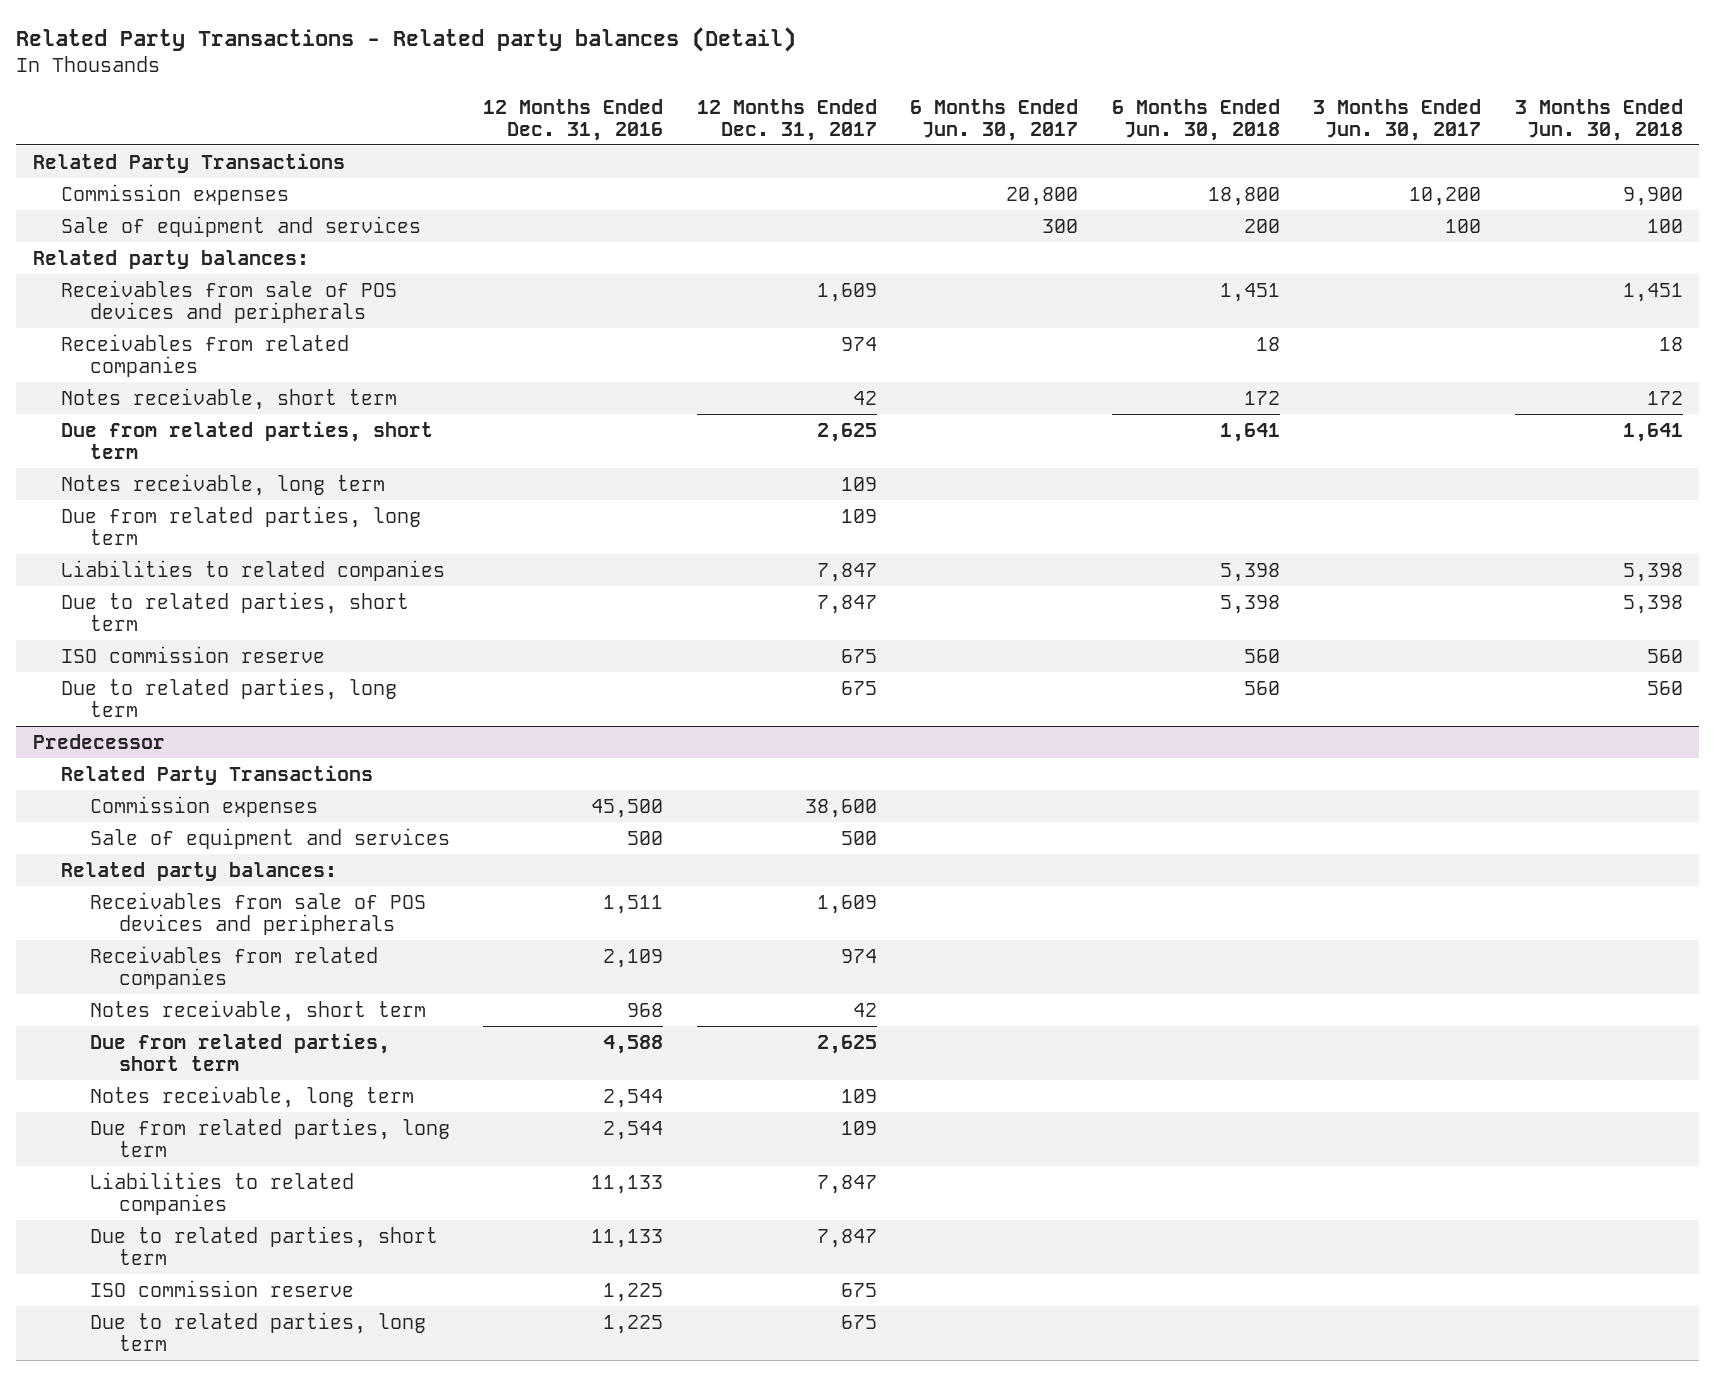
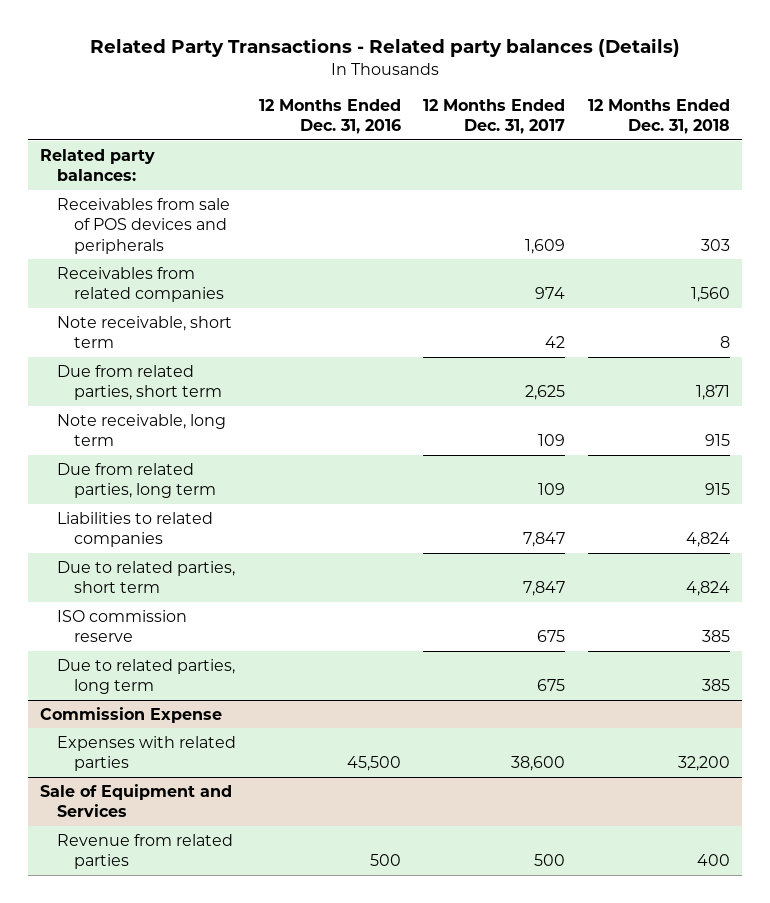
[15,26,796,52] Related Party Transactions - Related party balances (Detail) -> [90,38,681,58] Related Party Transactions - Related party balances (Details)
[910,98,1079,141] 6 Months Ended Jun. 30, 2017 -> none
[1111,98,1280,141] 6 Months Ended Jun. 30, 2018 -> none
[1313,98,1482,141] 3 Months Ended Jun. 30, 2017 -> none
[1514,98,1683,141] 3 Months Ended Jun. 30, 2018 -> none
none -> [588,98,731,135] 12 Months Ended Dec. 31, 2018
[32,152,345,173] Related Party Transactions -> none
[61,183,290,205] Commission expenses -> none
[61,215,422,237] Sale of equipment and services -> none
[61,387,398,410] Notes receivable, short term -> [56,315,232,349] Note receivable, short term
[61,473,386,496] Notes receivable, long term -> [56,413,226,447] Note receivable, long term
[32,733,165,749] Predecessor -> none
[61,764,374,785] Related Party Transactions -> none
[61,861,338,881] Related party balances: -> none
[89,891,426,935] Receivables from sale of POS devices and peripherals -> none
[89,945,378,989] Receivables from related companies -> none
[89,999,426,1022] Notes receivable, short term -> none
[89,1032,390,1071] Due from related parties, short term -> none
[89,1085,414,1108] Notes receivable, long term -> none
[89,1117,450,1157] Due from related parties, long term -> none
[89,1171,354,1215] Liabilities to related companies -> none
[89,1225,438,1265] Due to related parties, short term -> none
[89,1279,354,1297] ISO commission reserve -> none
[89,1311,426,1351] Due to related parties, long term -> none
none -> [39,706,222,723] Commission Expense
[89,795,318,817] Commission expenses -> [56,735,236,772] Expenses with related parties
none -> [39,783,232,818] Sale of Equipment and Services
[89,827,450,849] Sale of equipment and services -> [56,833,233,870] Revenue from related parties

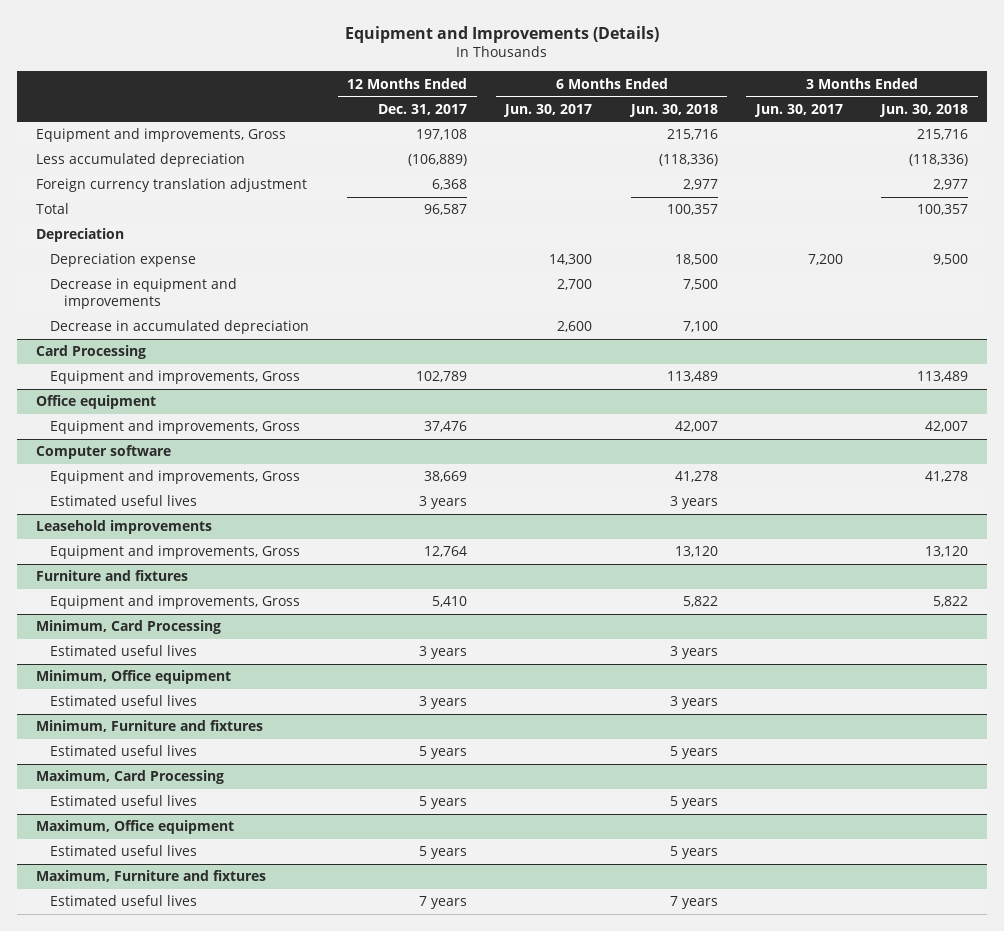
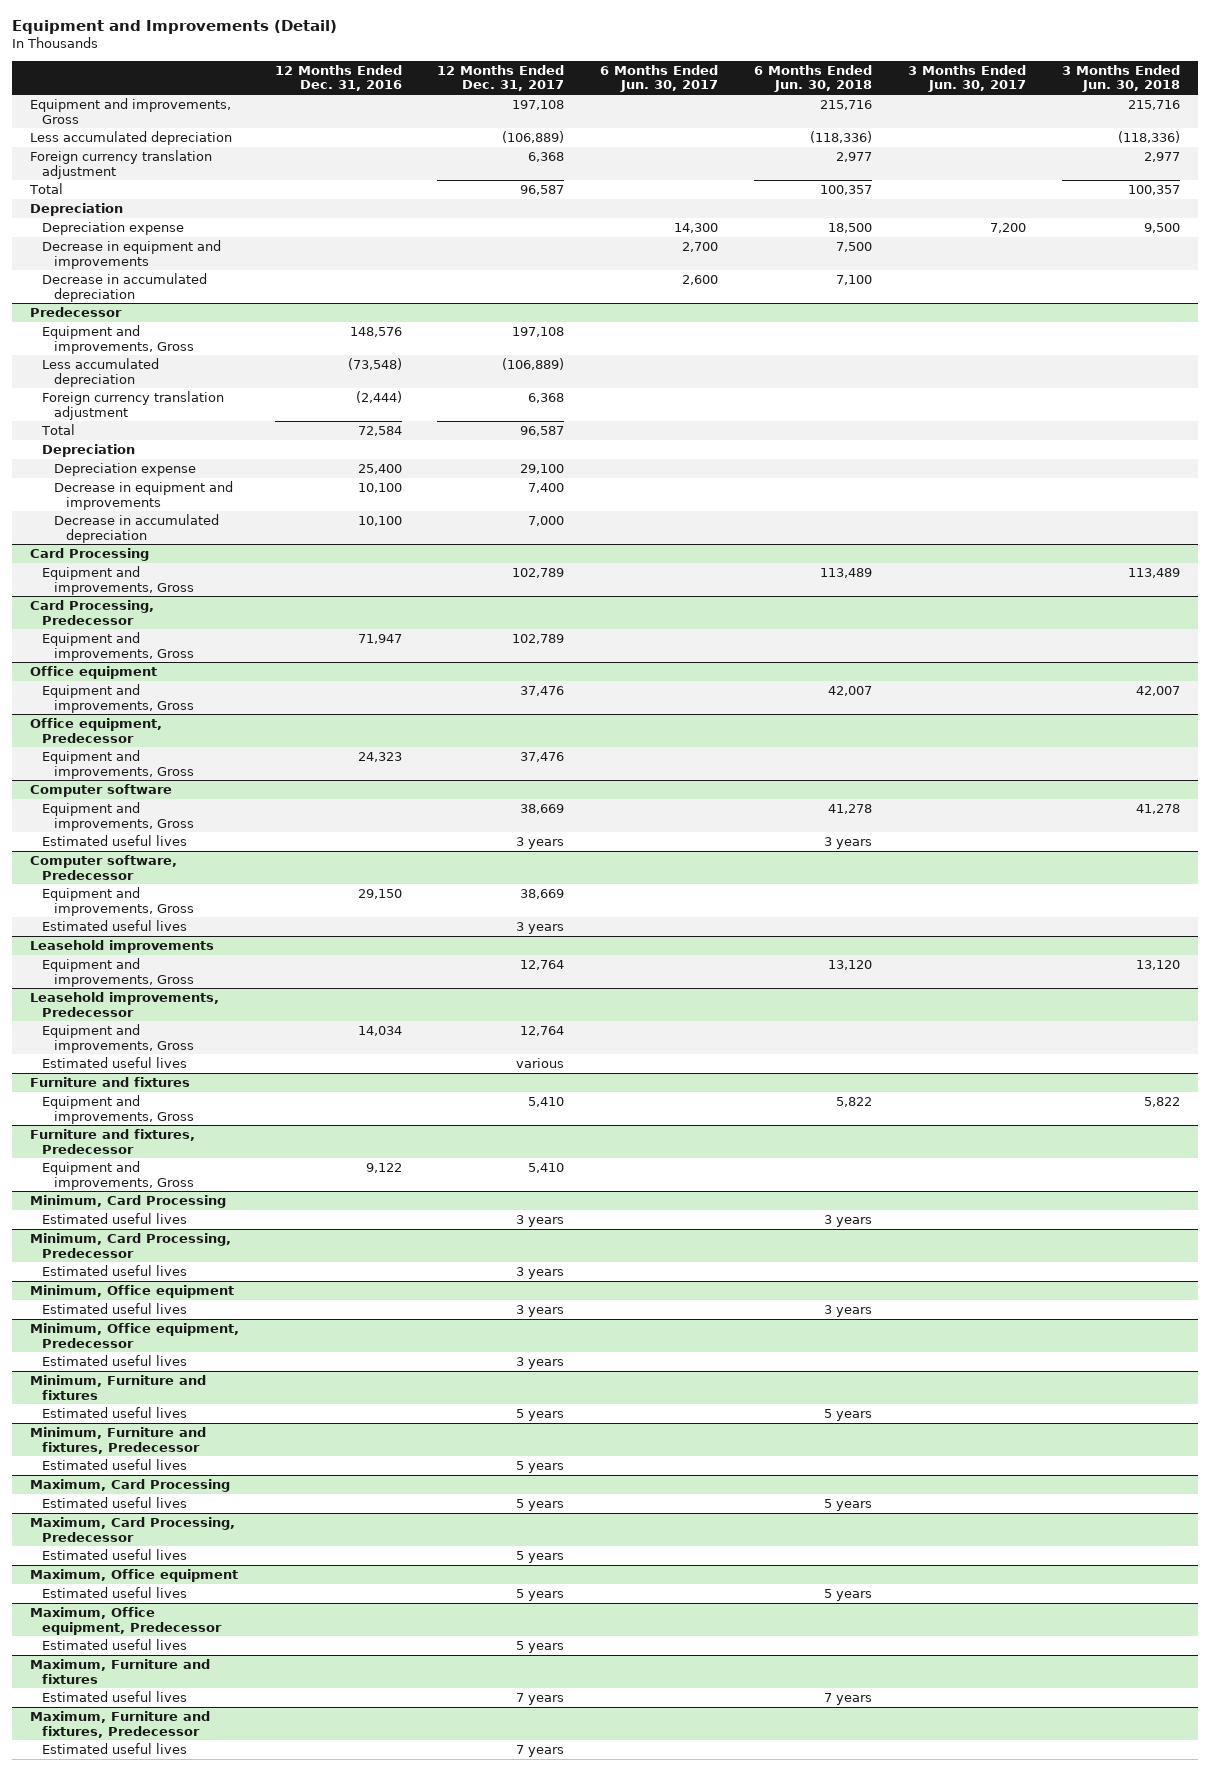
[345,25,660,43] Equipment and Improvements (Details) -> [11,20,337,35] Equipment and Improvements (Detail)
none -> [274,64,402,92] 12 Months Ended Dec. 31, 2016
none -> [29,306,122,317] Predecessor
none -> [41,324,194,354] Equipment and improvements, Gross
none -> [41,357,159,387] Less accumulated depreciation
none -> [41,390,224,420] Foreign currency translation adjustment
none -> [40,423,75,435] Total
none -> [41,443,135,457] Depreciation
none -> [53,462,196,476] Depreciation expense
none -> [53,480,233,510] Decrease in equipment and improvements
none -> [53,513,219,543] Decrease in accumulated depreciation
none -> [29,599,154,625] Card Processing, Predecessor
none -> [41,631,194,661] Equipment and improvements, Gross
none -> [29,717,162,743] Office equipment, Predecessor
none -> [41,749,194,779] Equipment and improvements, Gross
none -> [29,854,177,880] Computer software, Predecessor
none -> [41,886,194,916] Equipment and improvements, Gross
none -> [41,919,187,931] Estimated useful lives
none -> [29,991,219,1017] Leasehold improvements, Predecessor
none -> [41,1023,194,1053] Equipment and improvements, Gross
none -> [41,1056,187,1068] Estimated useful lives
none -> [29,1128,195,1154] Furniture and fixtures, Predecessor
none -> [41,1160,194,1190] Equipment and improvements, Gross
none -> [29,1232,231,1258] Minimum, Card Processing, Predecessor
none -> [41,1264,187,1276] Estimated useful lives
none -> [29,1322,239,1348] Minimum, Office equipment, Predecessor
none -> [41,1354,187,1366] Estimated useful lives
none -> [29,1426,206,1454] Minimum, Furniture and fixtures, Predecessor
none -> [41,1458,187,1470] Estimated useful lives
none -> [29,1516,235,1542] Maximum, Card Processing, Predecessor
none -> [41,1548,187,1560] Estimated useful lives
none -> [29,1606,222,1635] Maximum, Office equipment, Predecessor
none -> [41,1638,187,1650] Estimated useful lives
none -> [29,1710,210,1738] Maximum, Furniture and fixtures, Predecessor
none -> [41,1742,187,1754] Estimated useful lives

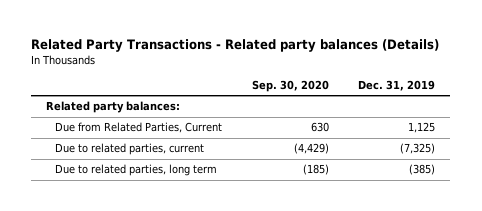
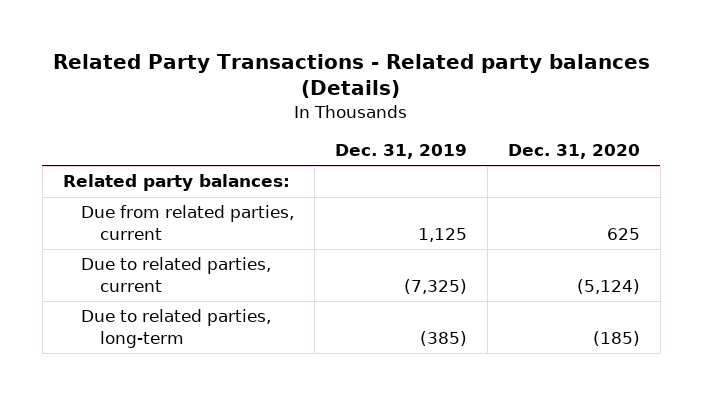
[251,80,329,93] Sep. 30, 2020 -> none
none -> [507,144,640,160] Dec. 31, 2020
[54,122,222,134] Due from Related Parties, Current -> [81,205,295,241] Due from related parties, current
[54,164,217,177] Due to related parties, long term -> [81,309,272,349] Due to related parties, long-term

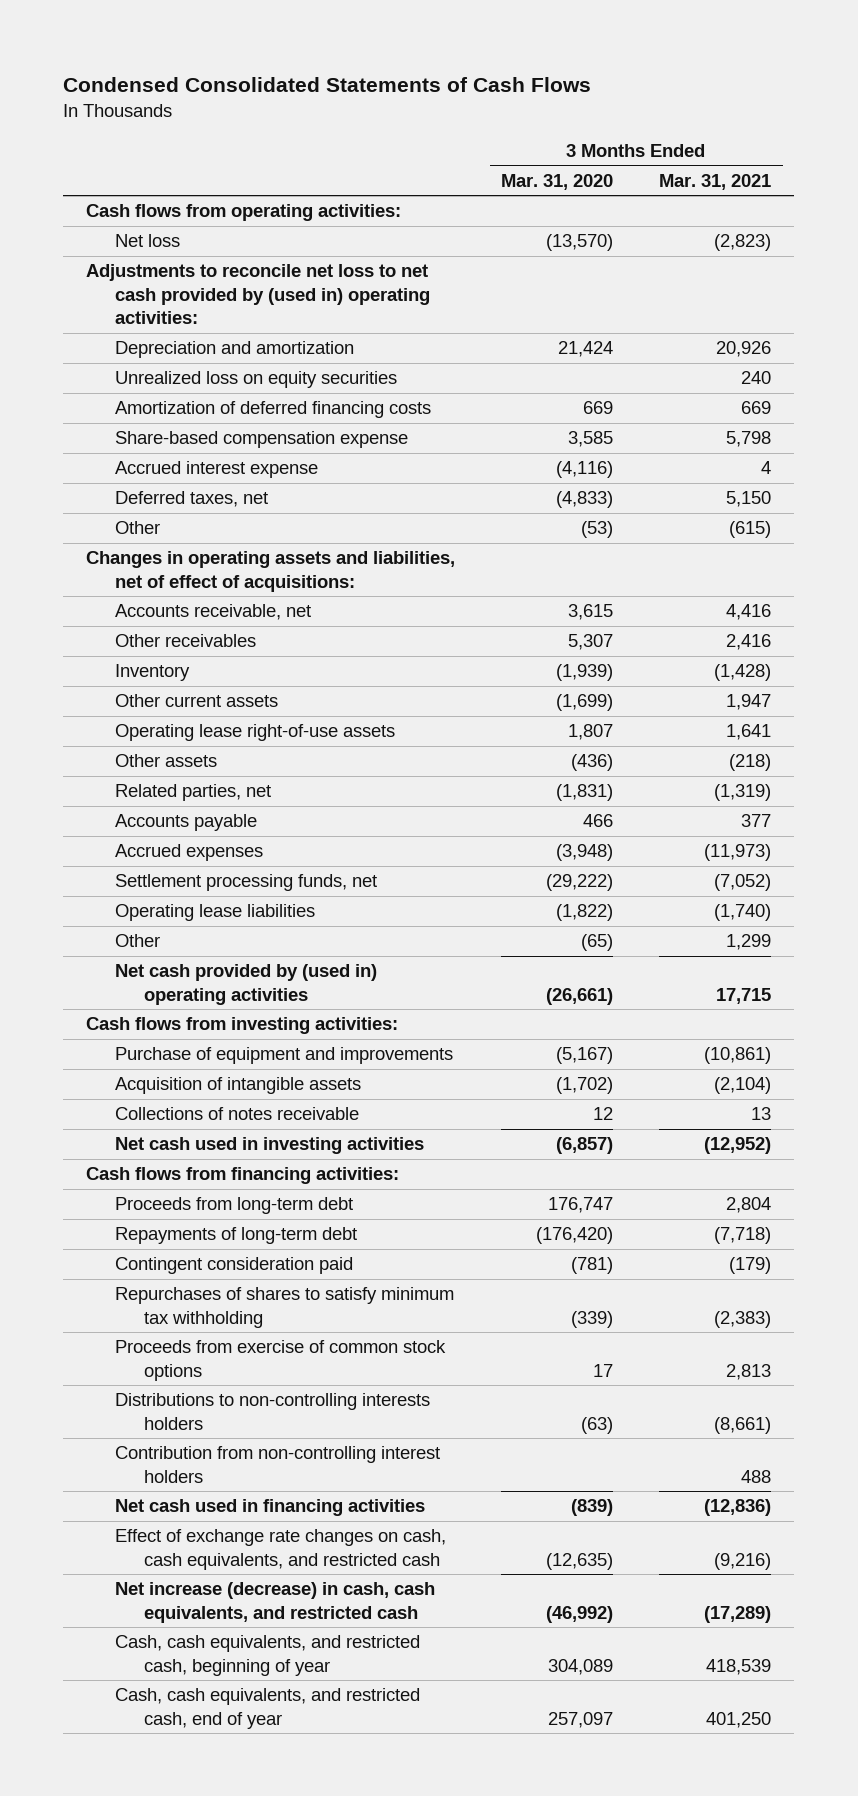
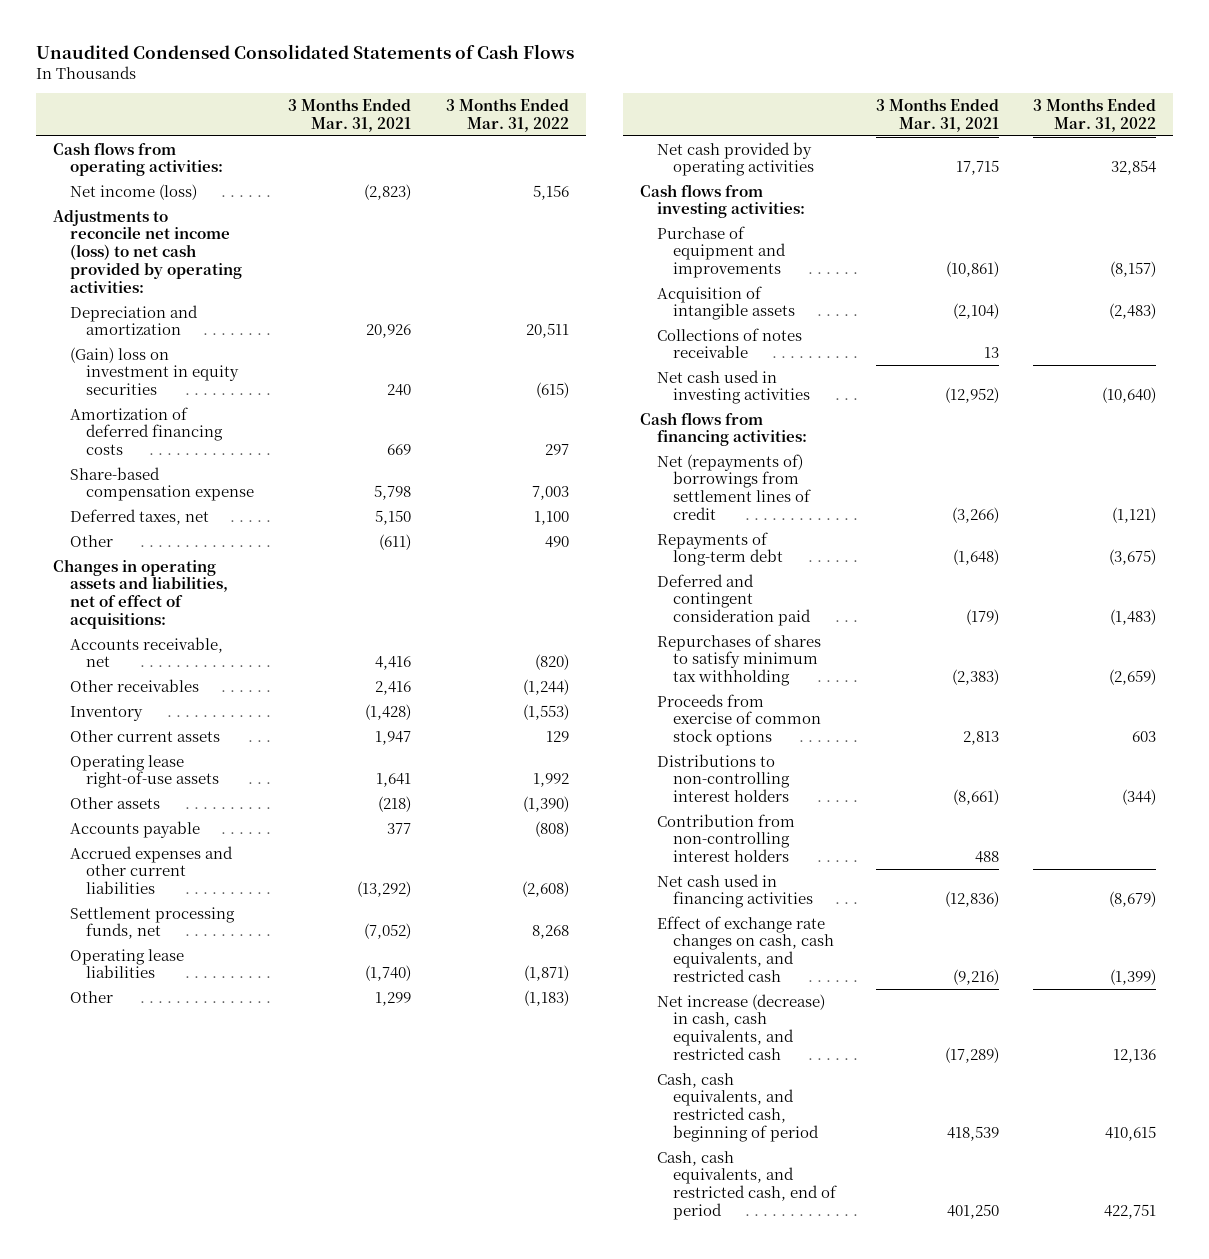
[63,77,592,93] Condensed Consolidated Statements of Cash Flows -> [35,43,574,59] Unaudited Condensed Consolidated Statements of Cash Flows
[501,173,614,190] Mar. 31, 2020 -> none
none -> [445,98,569,132] 3 Months Ended Mar. 31, 2022
[115,234,181,248] Net loss -> [69,183,197,200] Net income (loss)
[86,264,431,324] Adjustments to reconcile net loss to net cash provided by (used in) operating activities: -> [52,209,242,293] Adjustments to reconcile net income (loss) to net cash provided by operating activities:
[115,371,398,389] Unrealized loss on equity securities -> [69,346,240,396] (Gain) loss on investment in equity securities
[115,461,319,479] Accrued interest expense -> none
[729,521,772,539] (615) -> [379,533,412,550] (611)
[115,784,272,802] Related parties, net -> none
[115,844,264,862] Accrued expenses -> [69,845,233,895] Accrued expenses and other current liabilities
[704,844,772,862] (11,973) -> [357,881,412,898] (13,292)
[115,964,378,1005] Net cash provided by (used in) operating activities -> [656,141,815,177] Net cash provided by operating activities
[115,1197,354,1215] Proceeds from long-term debt -> none
none -> [656,453,812,520] Net (repayments of) borrowings from settlement lines of credit
[714,1227,772,1245] (7,718) -> [952,549,999,566] (1,648)
[115,1257,354,1275] Contingent consideration paid -> [656,573,812,627] Deferred and contingent consideration paid
[115,1393,431,1430] Distributions to non-controlling interests holders -> [656,753,791,803] Distributions to non-controlling interest holders
[115,1635,421,1676] Cash, cash equivalents, and restricted cash, beginning of year -> [656,1072,820,1142] Cash, cash equivalents, and restricted cash, beginning of period
[115,1688,421,1729] Cash, cash equivalents, and restricted cash, end of year -> [656,1150,838,1220] Cash, cash equivalents, and restricted cash, end of period

